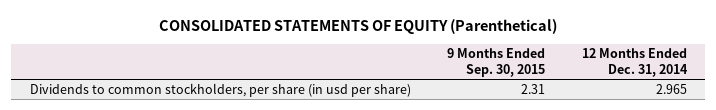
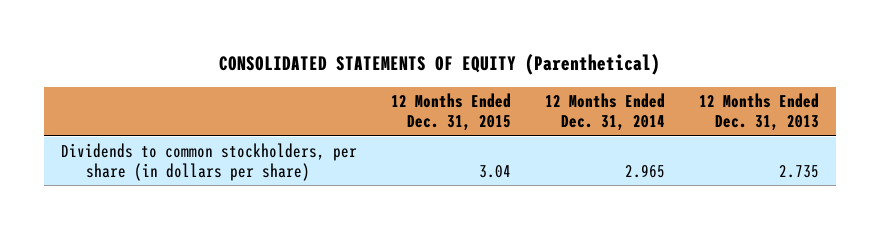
[447,47,546,78] 9 Months Ended Sep. 30, 2015 -> none
none -> [391,93,512,132] 12 Months Ended Dec. 31, 2015
none -> [699,93,820,132] 12 Months Ended Dec. 31, 2013
[29,83,411,98] Dividends to common stockholders, per share (in usd per share) -> [61,143,358,181] Dividends to common stockholders, per share (in dollars per share)

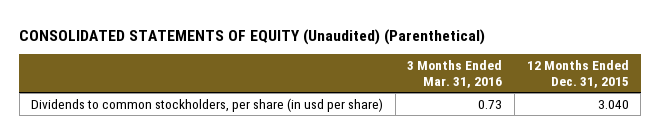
[219,54,661,76] CONSOLIDATED STATEMENTS OF EQUITY (Parenthetical) -> [19,28,486,45] CONSOLIDATED STATEMENTS OF EQUITY (Unaudited) (Parenthetical)
[545,93,666,132] 12 Months Ended Dec. 31, 2014 -> none
[699,93,820,132] 12 Months Ended Dec. 31, 2013 -> none
none -> [407,60,503,89] 3 Months Ended Mar. 31, 2016
[61,143,358,181] Dividends to common stockholders, per share (in dollars per share) -> [31,97,384,112] Dividends to common stockholders, per share (in usd per share)
[479,164,512,178] 3.04 -> [597,99,629,109] 3.040

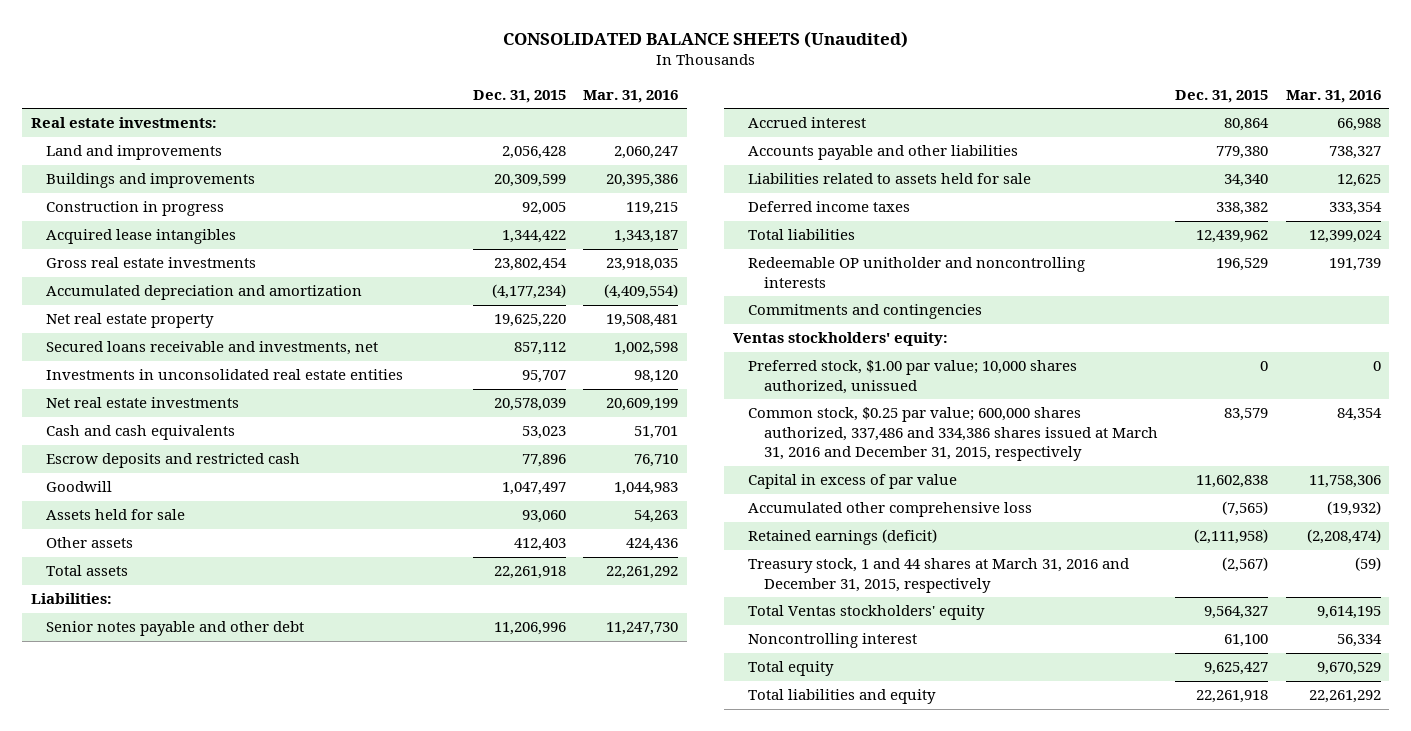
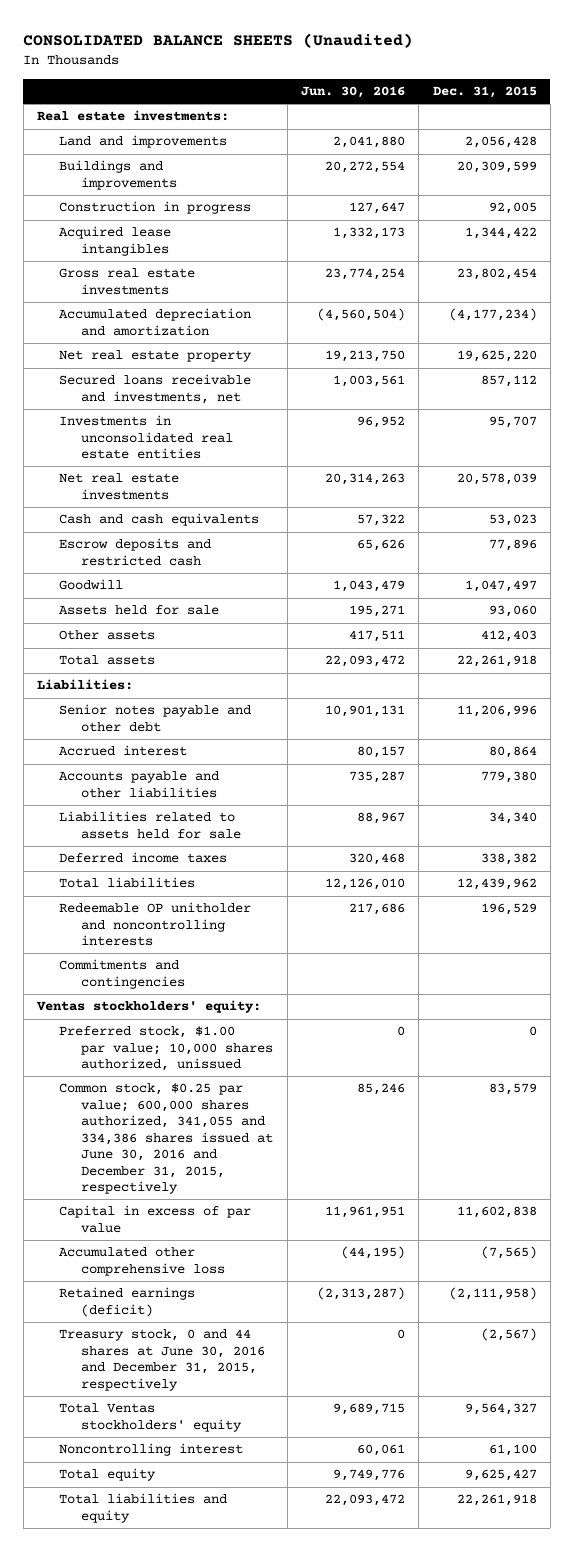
[583,89,679,103] Mar. 31, 2016 -> none
none -> [301,86,406,99] Jun. 30, 2016
[748,407,1158,461] Common stock, $0.25 par value; 600,000 shares authorized, 337,486 and 334,386 shares issued at March 31, 2016 and December 31, 2015, respectively -> [59,1083,274,1195] Common stock, $0.25 par value; 600,000 shares authorized, 341,055 and 334,386 shares issued at June 30, 2016 and December 31, 2015, respectively
[748,558,1130,593] Treasury stock, 1 and 44 shares at March 31, 2016 and December 31, 2015, respectively -> [59,1329,266,1391] Treasury stock, 0 and 44 shares at June 30, 2016 and December 31, 2015, respectively

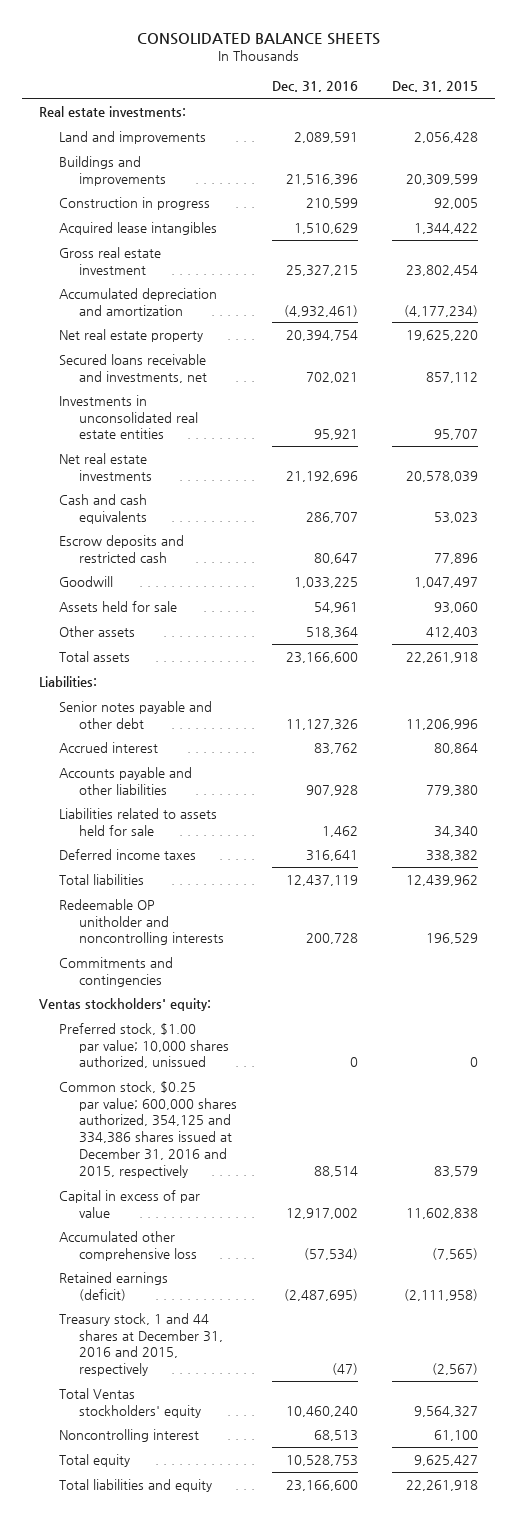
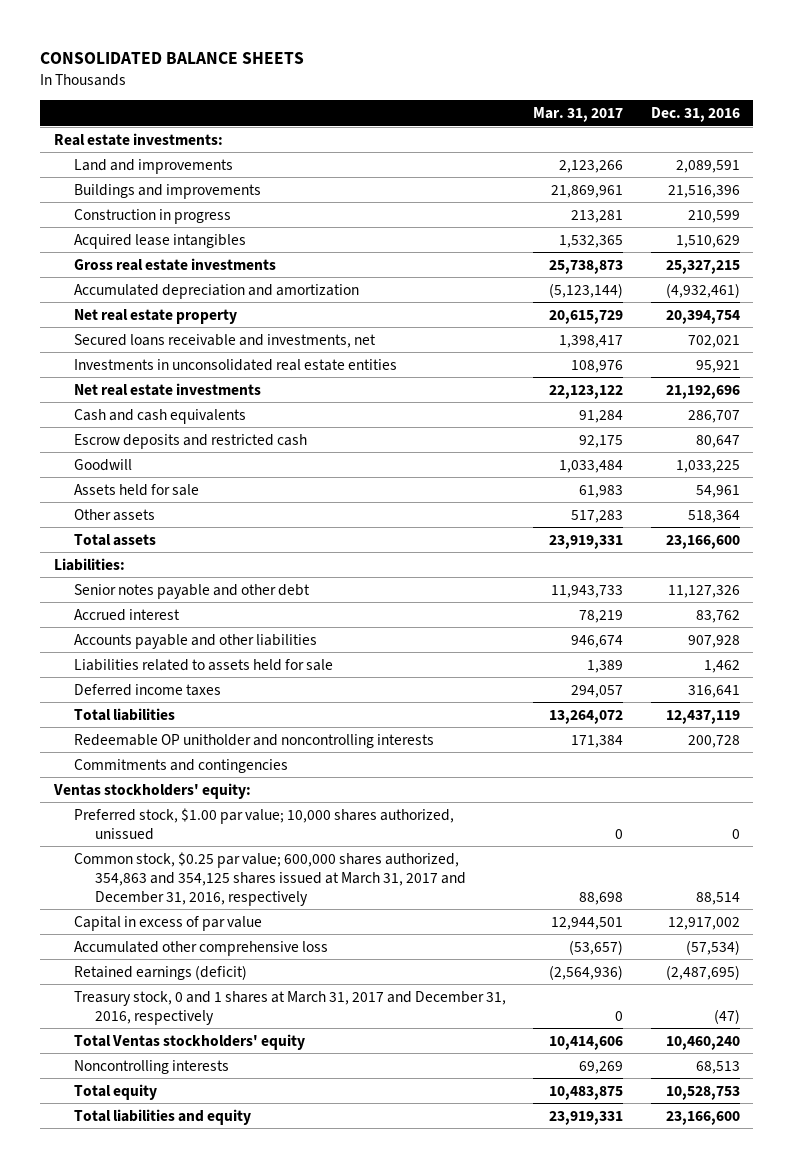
[392,81,479,93] Dec. 31, 2015 -> none
none -> [533,106,624,122] Mar. 31, 2017
[59,246,162,275] Gross real estate investment -> [74,257,277,271] Gross real estate investments
[59,1080,238,1178] Common stock, $0.25 par value; 600,000 shares authorized, 354,125 and 334,386 shares issued at December 31, 2016 and 2015, respectively -> [74,851,466,906] Common stock, $0.25 par value; 600,000 shares authorized, 354,863 and 354,125 shares issued at March 31, 2017 and December 31, 2016, respectively
[59,1312,224,1377] Treasury stock, 1 and 44 shares at December 31, 2016 and 2015, respectively -> [74,990,507,1025] Treasury stock, 0 and 1 shares at March 31, 2017 and December 31, 2016, respectively
[59,1428,200,1442] Noncontrolling interest -> [74,1059,230,1074] Noncontrolling interests

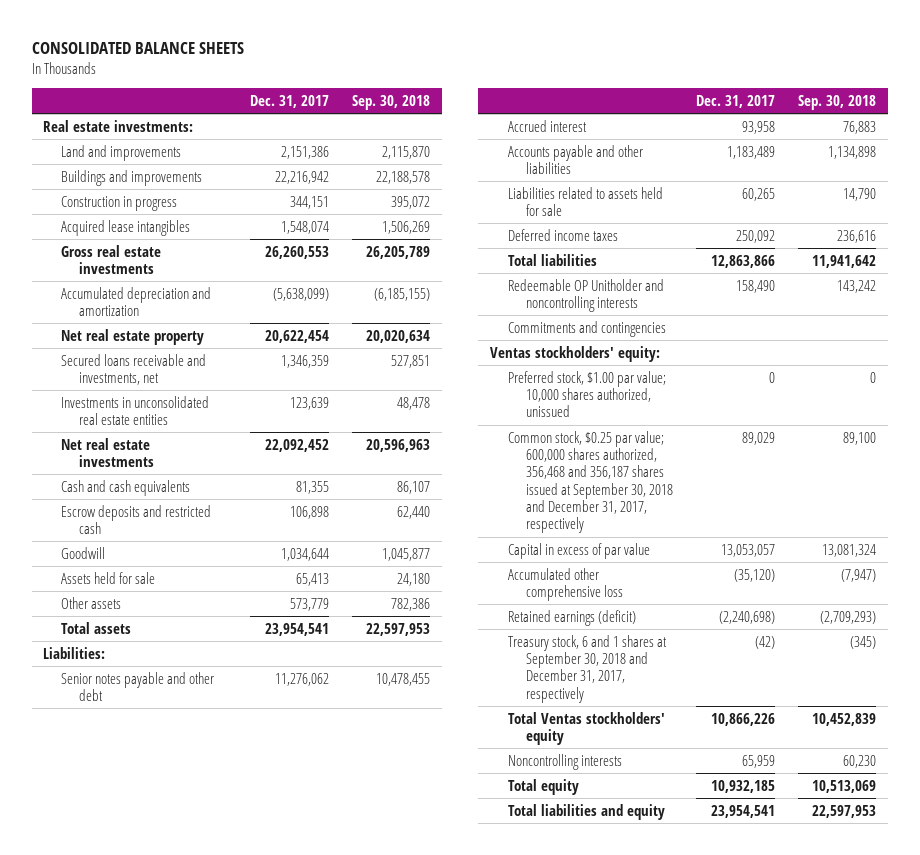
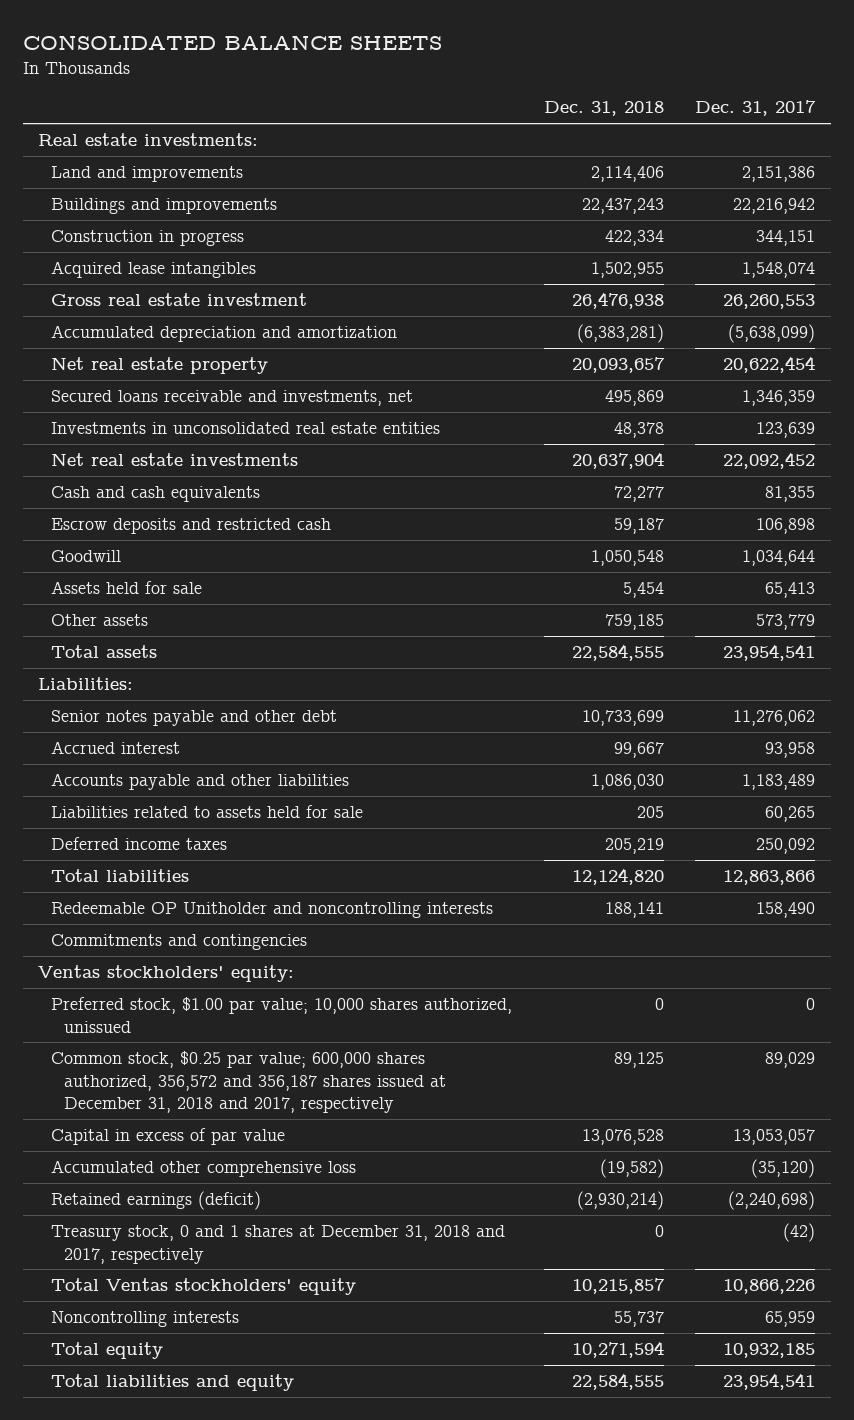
[352,95,431,111] Sep. 30, 2018 -> none
none -> [543,101,664,117] Dec. 31, 2018
[61,244,162,274] Gross real estate investments -> [51,293,308,307] Gross real estate investment
[507,430,673,534] Common stock, $0.25 par value; 600,000 shares authorized, 356,468 and 356,187 shares issued at September 30, 2018 and December 31, 2017, respectively -> [51,1051,446,1114] Common stock, $0.25 par value; 600,000 shares authorized, 356,572 and 356,187 shares issued at December 31, 2018 and 2017, respectively
[507,634,667,703] Treasury stock, 6 and 1 shares at September 30, 2018 and December 31, 2017, respectively -> [51,1225,506,1264] Treasury stock, 0 and 1 shares at December 31, 2018 and 2017, respectively

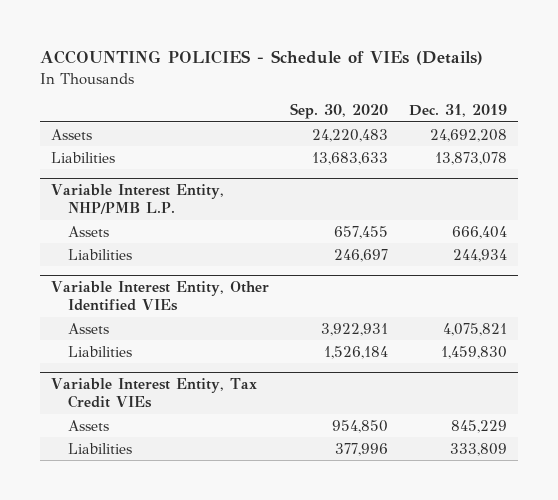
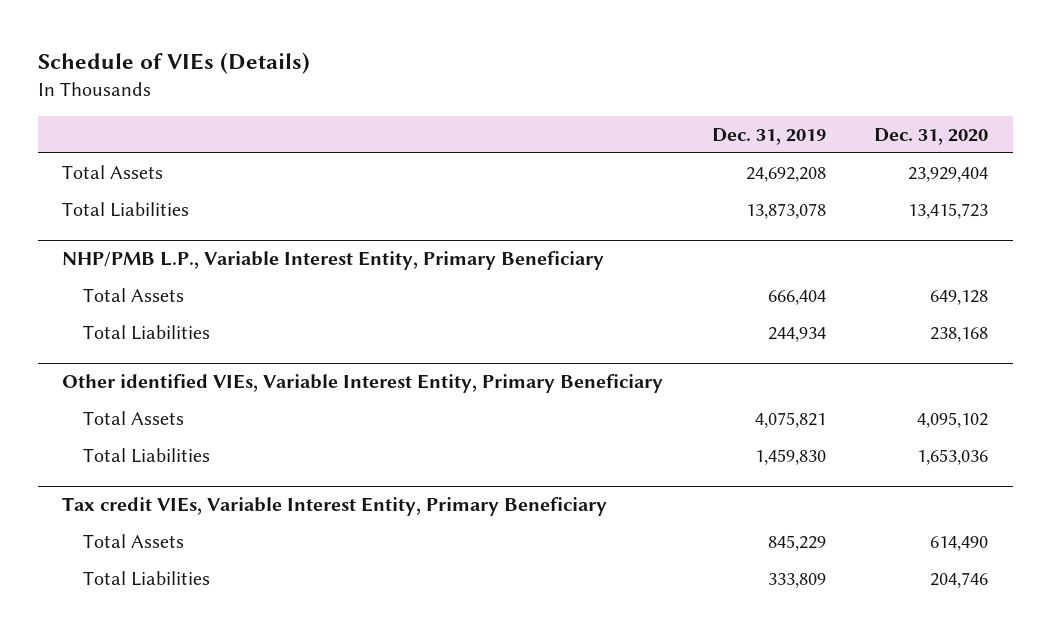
[40,50,484,66] ACCOUNTING POLICIES - Schedule of VIEs (Details) -> [37,52,310,75] Schedule of VIEs (Details)
[290,103,389,120] Sep. 30, 2020 -> none
none -> [874,128,989,146] Dec. 31, 2020
[50,128,92,140] Assets -> [62,164,164,179] Total Assets
[50,151,115,163] Liabilities -> [62,201,190,217] Total Liabilities
[50,183,224,215] Variable Interest Entity, NHP/PMB L.P. -> [62,251,605,271] NHP/PMB L.P., Variable Interest Entity, Primary Beneficiary
[68,225,110,237] Assets -> [83,287,185,302] Total Assets
[68,248,133,260] Liabilities -> [83,324,211,340] Total Liabilities
[50,280,269,312] Variable Interest Entity, Other Identified VIEs -> [62,374,664,394] Other identified VIEs, Variable Interest Entity, Primary Beneficiary
[68,322,110,334] Assets -> [83,410,185,425] Total Assets
[68,345,133,357] Liabilities -> [83,447,211,463] Total Liabilities
[50,377,257,409] Variable Interest Entity, Tax Credit VIEs -> [62,497,608,517] Tax credit VIEs, Variable Interest Entity, Primary Beneficiary
[68,419,110,431] Assets -> [83,533,185,548] Total Assets
[68,442,133,454] Liabilities -> [83,570,211,586] Total Liabilities

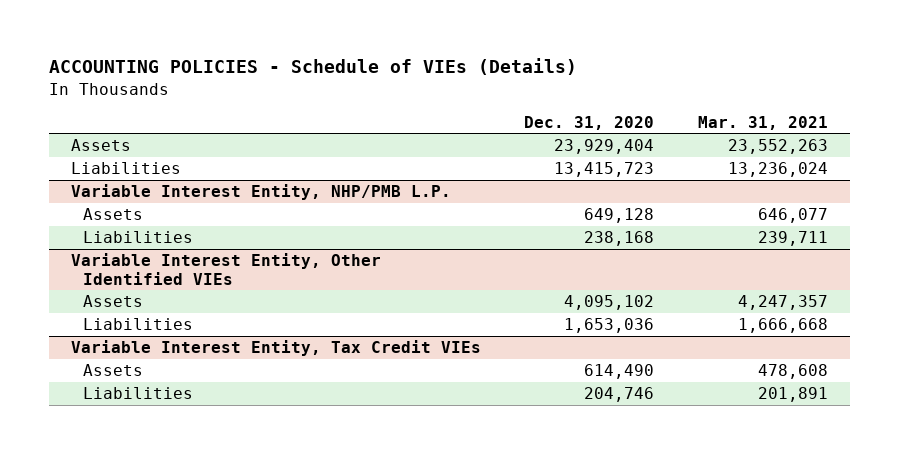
[37,52,310,75] Schedule of VIEs (Details) -> [49,58,578,76] ACCOUNTING POLICIES - Schedule of VIEs (Details)
[711,128,826,146] Dec. 31, 2019 -> none
none -> [698,115,829,130] Mar. 31, 2021
[62,164,164,179] Total Assets -> [70,139,131,152] Assets
[62,201,190,217] Total Liabilities -> [70,162,181,175] Liabilities
[62,251,605,271] NHP/PMB L.P., Variable Interest Entity, Primary Beneficiary -> [70,184,451,201] Variable Interest Entity, NHP/PMB L.P.
[83,287,185,302] Total Assets -> [82,208,143,221] Assets
[83,324,211,340] Total Liabilities -> [82,231,193,244] Liabilities
[62,374,664,394] Other identified VIEs, Variable Interest Entity, Primary Beneficiary -> [70,253,381,285] Variable Interest Entity, Other Identified VIEs
[83,410,185,425] Total Assets -> [82,295,143,308] Assets
[83,447,211,463] Total Liabilities -> [82,318,193,331] Liabilities
[62,497,608,517] Tax credit VIEs, Variable Interest Entity, Primary Beneficiary -> [70,340,481,357] Variable Interest Entity, Tax Credit VIEs
[83,533,185,548] Total Assets -> [82,364,143,377] Assets
[83,570,211,586] Total Liabilities -> [82,387,193,400] Liabilities

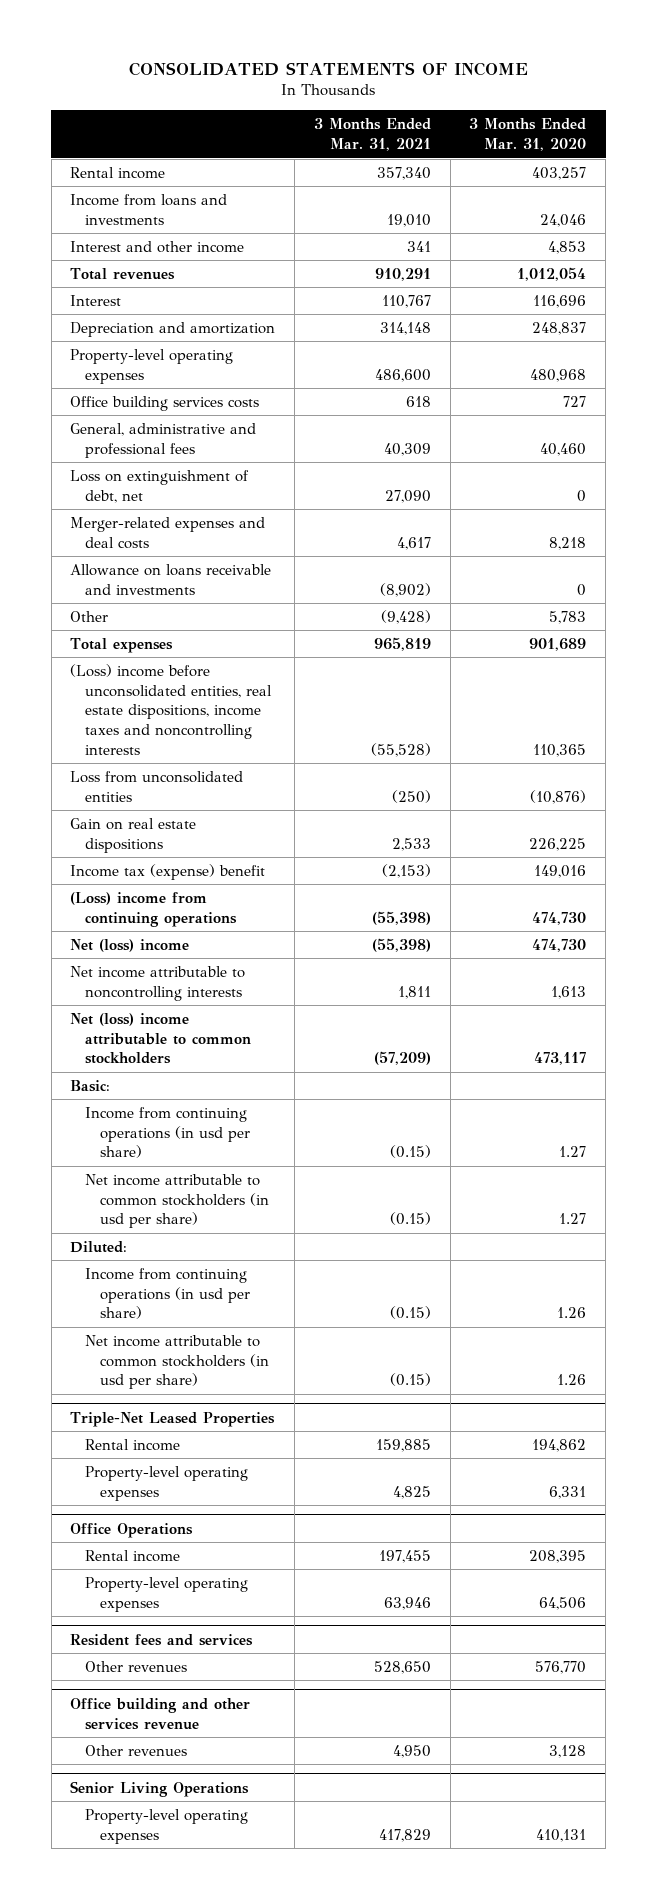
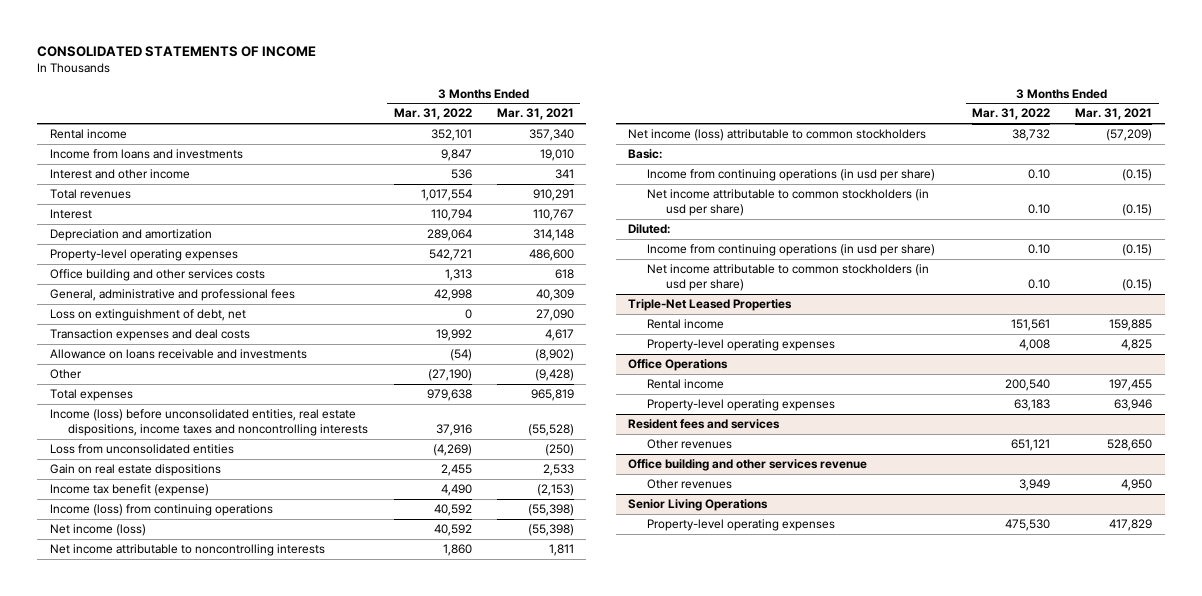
[469,118,587,152] 3 Months Ended Mar. 31, 2020 -> none
none -> [393,108,472,121] Mar. 31, 2022
[70,395,260,411] Office building services costs -> [49,269,265,282] Office building and other services costs
[70,516,266,549] Merger-related expenses and deal costs -> [49,329,250,342] Transaction expenses and deal costs
[70,663,273,755] (Loss) income before unconsolidated entities, real estate dispositions, income taxes and noncontrolling interests -> [49,409,369,436] Income (loss) before unconsolidated entities, real estate dispositions, income taxes and noncontrolling interests
[70,863,266,880] Income tax (expense) benefit -> [49,484,209,497] Income tax benefit (expense)
[70,891,238,927] (Loss) income from continuing operations -> [49,504,273,517] Income (loss) from continuing operations
[70,938,190,952] Net (loss) income -> [49,524,146,537] Net income (loss)
[70,1012,252,1065] Net (loss) income attributable to common stockholders -> [628,129,927,142] Net income (loss) attributable to common stockholders

